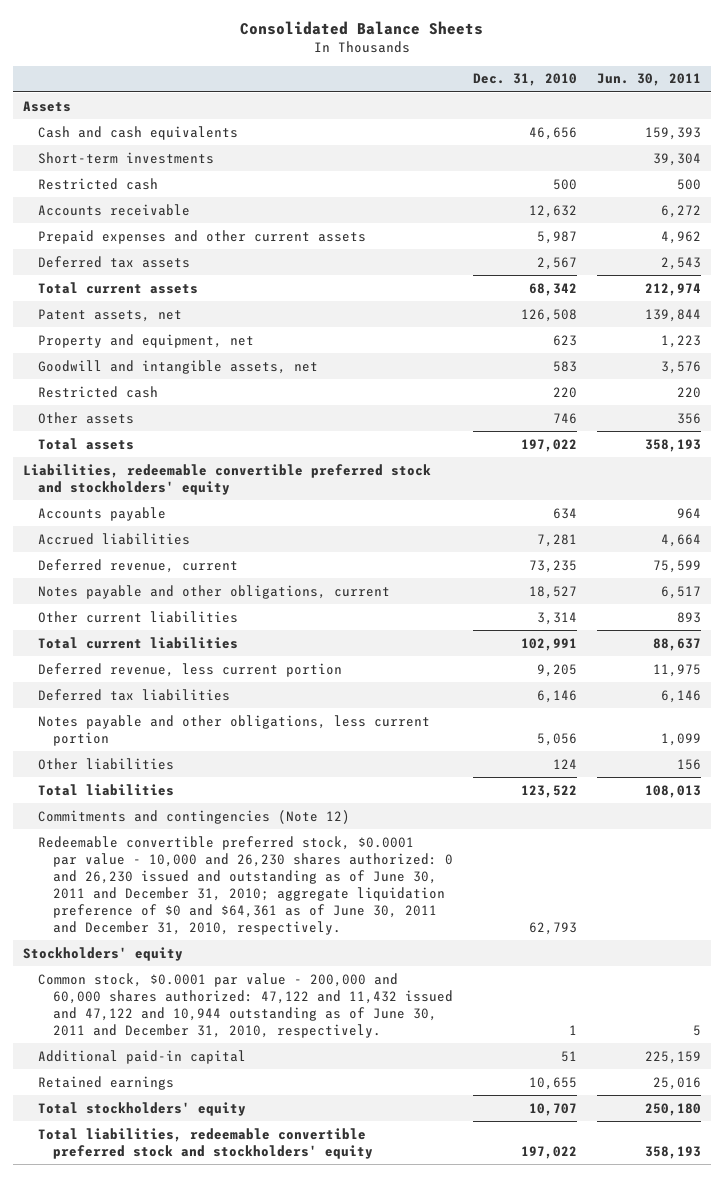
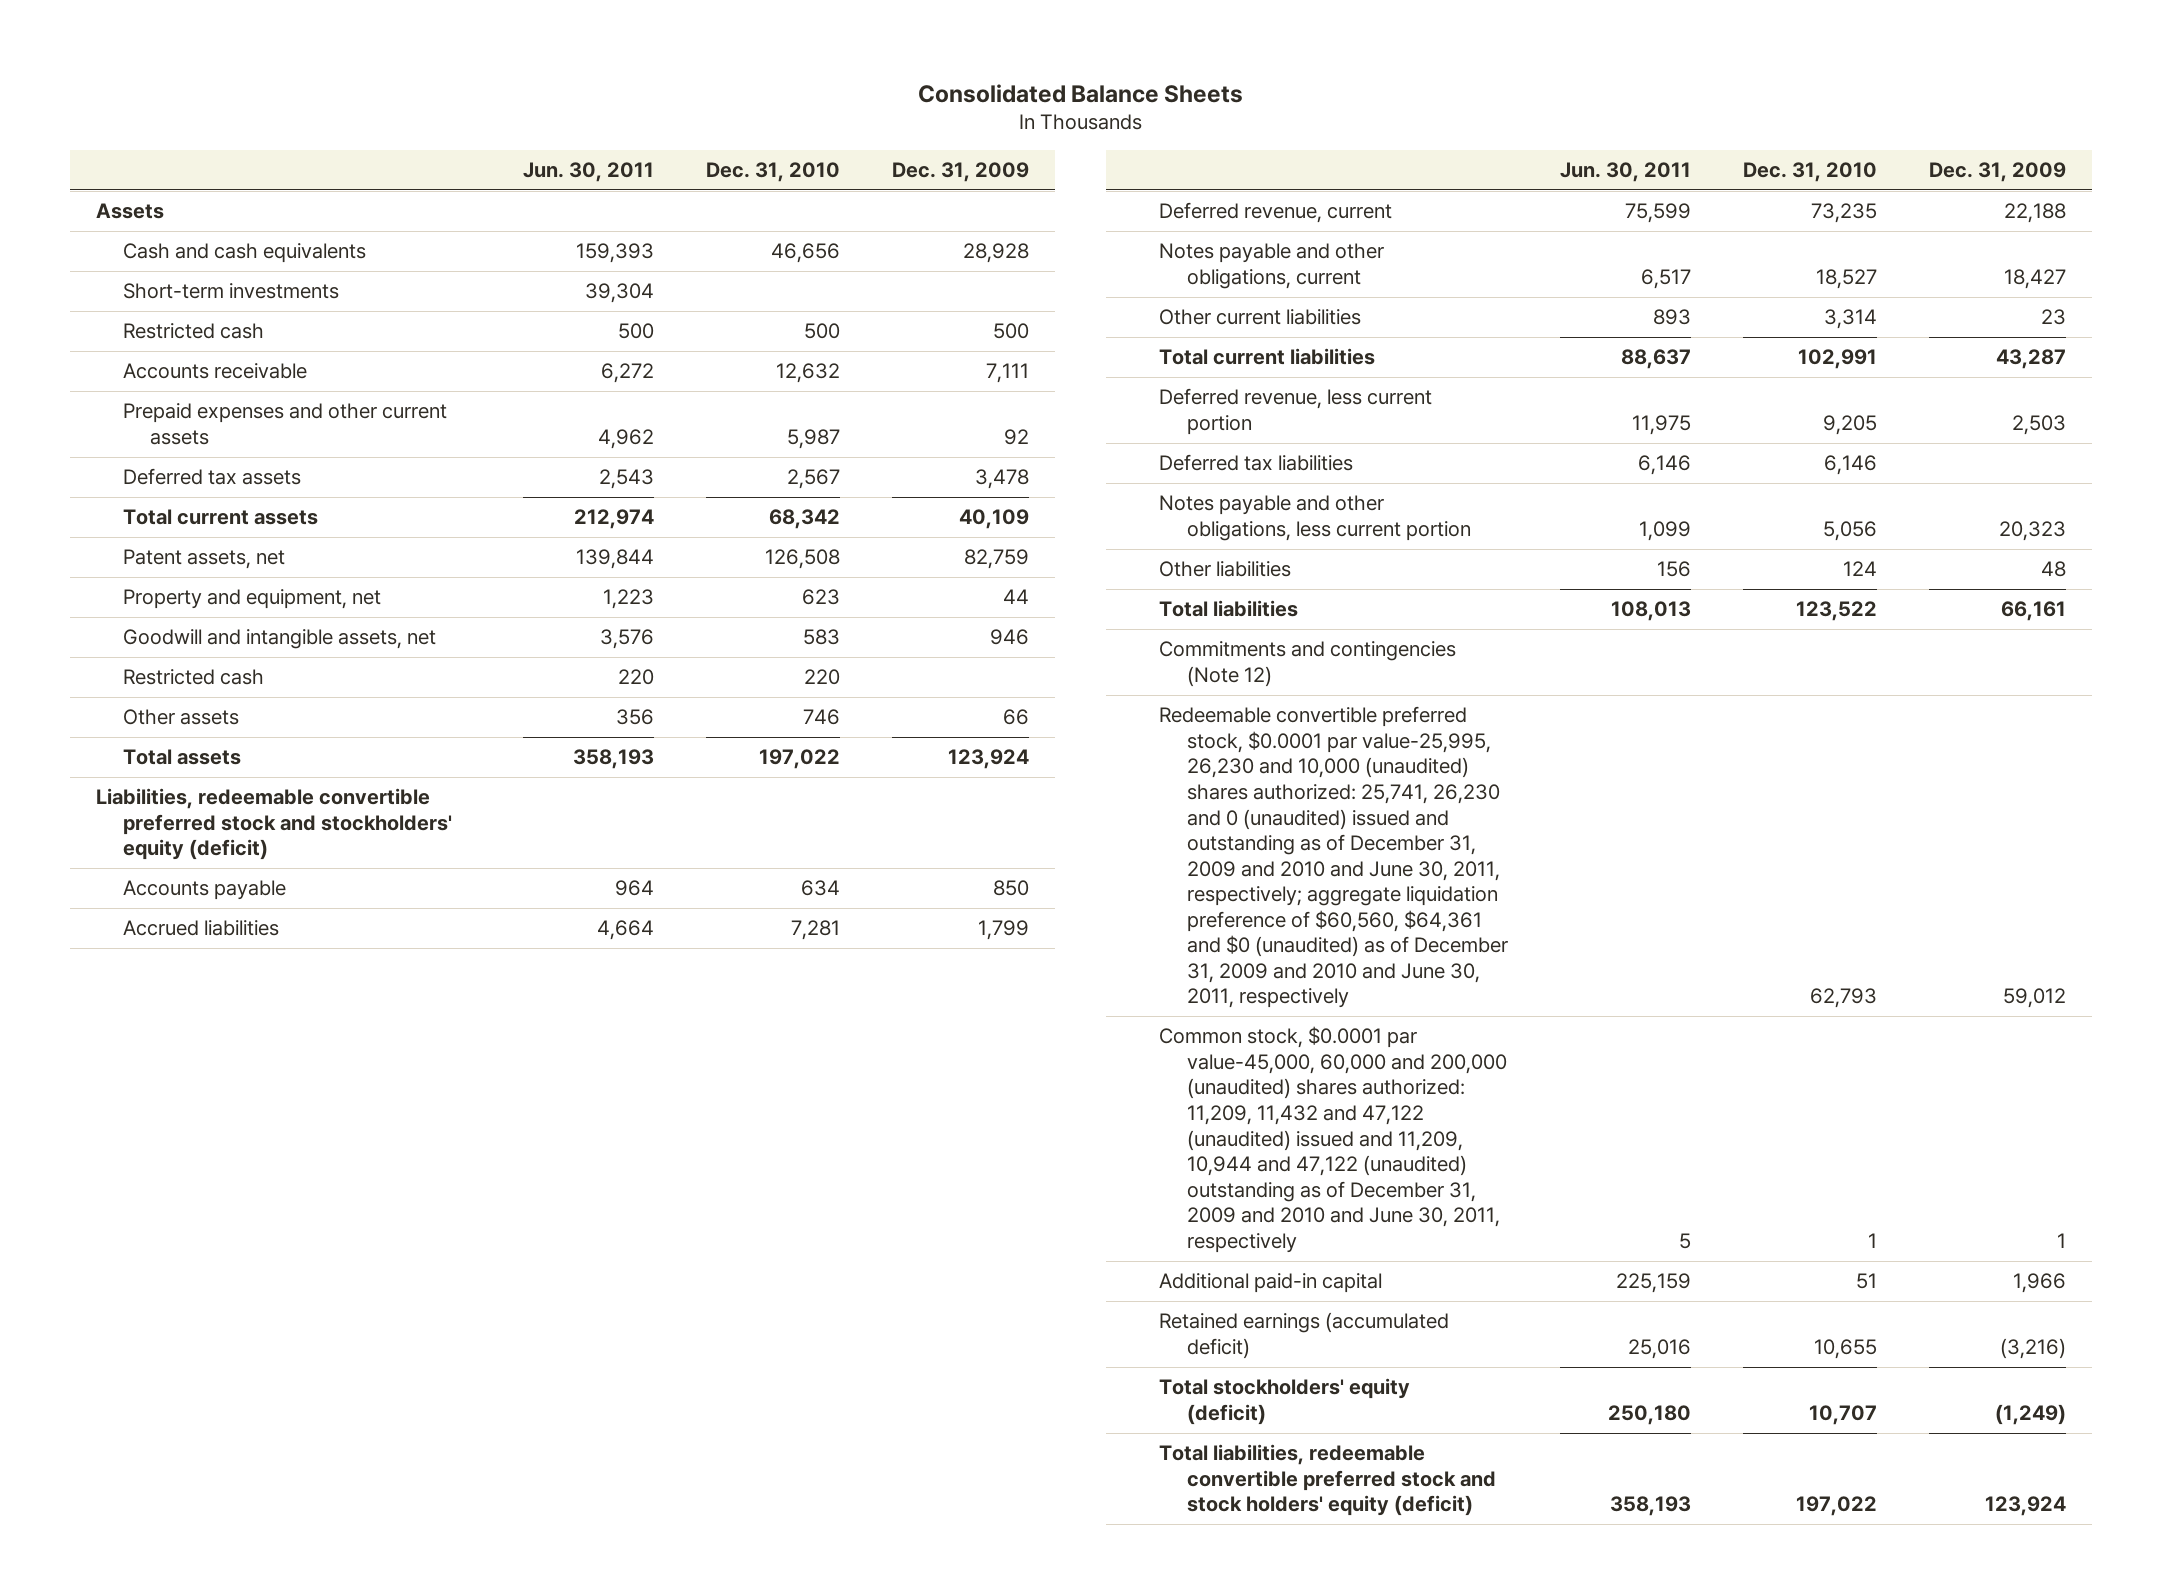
none -> [892,162,1030,183] Dec. 31, 2009
[23,463,432,495] Liabilities, redeemable convertible preferred stock and stockholders' equity -> [95,788,453,861] Liabilities, redeemable convertible preferred stock and stockholders' equity (deficit)
[23,946,184,961] Stockholders' equity -> none
[38,835,454,935] Redeemable convertible preferred stock, $0.0001 par value - 10,000 and 26,230 shares authorized: 0 and 26,230 issued and outstanding as of June 30, 2011 and December 31, 2010; aggregate liquidation preference of $0 and $64,361 as of June 30, 2011 and December 31, 2010, respectively. -> [1159,706,1508,1009] Redeemable convertible preferred stock, $0.0001 par value-25,995, 26,230 and 10,000 (unaudited) shares authorized: 25,741, 26,230 and 0 (unaudited) issued and outstanding as of December 31, 2009 and 2010 and June 30, 2011, respectively; aggregate liquidation preference of $60,560, $64,361 and $0 (unaudited) as of December 31, 2009 and 2010 and June 30, 2011, respectively
[38,972,454,1038] Common stock, $0.0001 par value - 200,000 and 60,000 shares authorized: 47,122 and 11,432 issued and 47,122 and 10,944 outstanding as of June 30, 2011 and December 31, 2010, respectively. -> [1159,1026,1507,1253] Common stock, $0.0001 par value-45,000, 60,000 and 200,000 (unaudited) shares authorized: 11,209, 11,432 and 47,122 (unaudited) issued and 11,209, 10,944 and 47,122 (unaudited) outstanding as of December 31, 2009 and 2010 and June 30, 2011, respectively
[38,1075,175,1090] Retained earnings -> [1159,1312,1450,1359] Retained earnings (accumulated deficit)
[38,1101,247,1116] Total stockholders' equity -> [1159,1378,1411,1425] Total stockholders' equity (deficit)
[38,1127,374,1159] Total liabilities, redeemable convertible preferred stock and stockholders' equity -> [1159,1444,1496,1517] Total liabilities, redeemable convertible preferred stock and stock holders' equity (deficit)

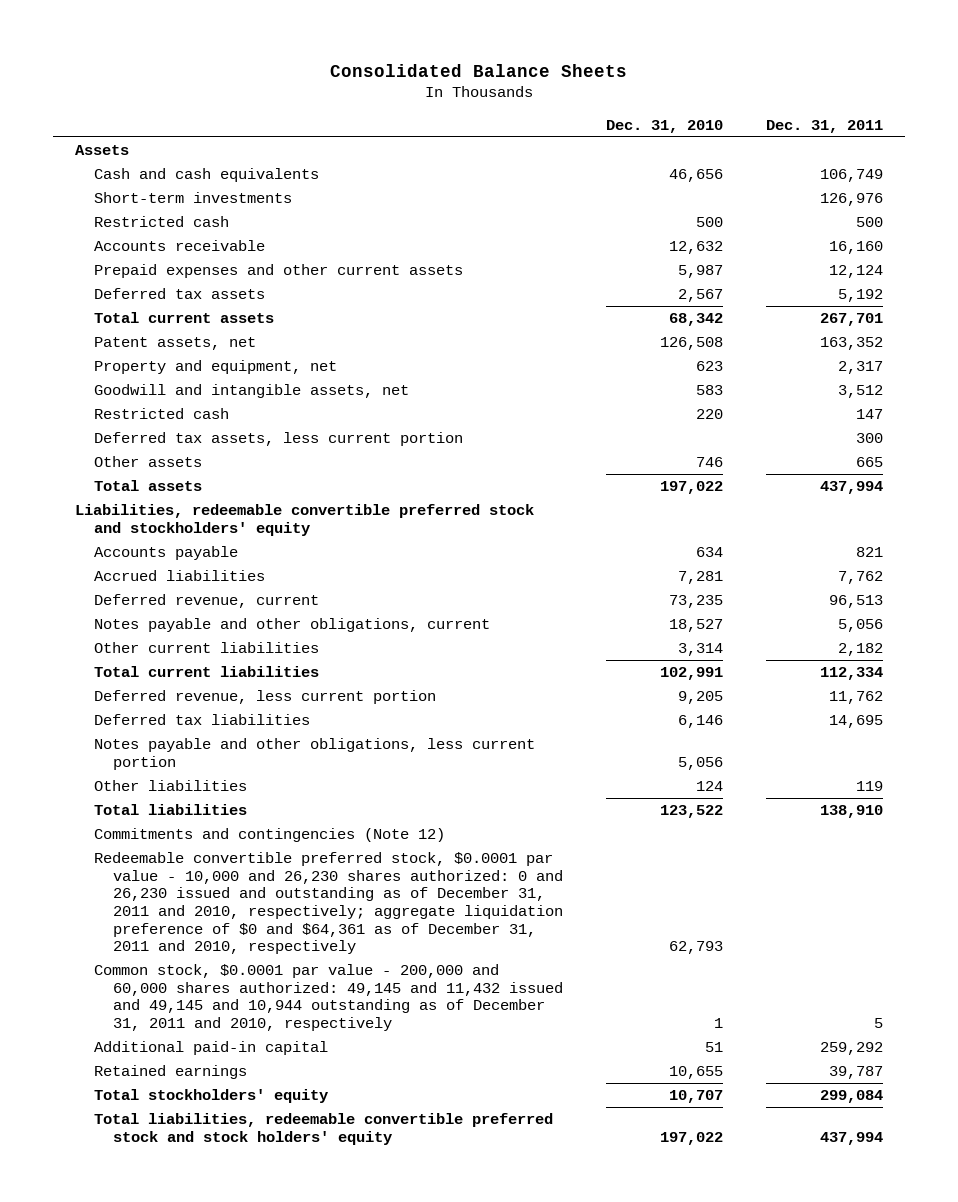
[523,162,655,183] Jun. 30, 2011 -> none
[892,162,1030,183] Dec. 31, 2009 -> none
none -> [766,119,884,133] Dec. 31, 2011
none -> [93,432,463,447] Deferred tax assets, less current portion
[95,788,453,861] Liabilities, redeemable convertible preferred stock and stockholders' equity (deficit) -> [74,504,534,536] Liabilities, redeemable convertible preferred stock and stockholders' equity
[1159,706,1508,1009] Redeemable convertible preferred stock, $0.0001 par value-25,995, 26,230 and 10,000 (unaudited) shares authorized: 25,741, 26,230 and 0 (unaudited) issued and outstanding as of December 31, 2009 and 2010 and June 30, 2011, respectively; aggregate liquidation preference of $60,560, $64,361 and $0 (unaudited) as of December 31, 2009 and 2010 and June 30, 2011, respectively -> [93,852,563,955] Redeemable convertible preferred stock, $0.0001 par value - 10,000 and 26,230 shares authorized: 0 and 26,230 issued and outstanding as of December 31, 2011 and 2010, respectively; aggregate liquidation preference of $0 and $64,361 as of December 31, 2011 and 2010, respectively
[1159,1026,1507,1253] Common stock, $0.0001 par value-45,000, 60,000 and 200,000 (unaudited) shares authorized: 11,209, 11,432 and 47,122 (unaudited) issued and 11,209, 10,944 and 47,122 (unaudited) outstanding as of December 31, 2009 and 2010 and June 30, 2011, respectively -> [93,964,563,1031] Common stock, $0.0001 par value - 200,000 and 60,000 shares authorized: 49,145 and 11,432 issued and 49,145 and 10,944 outstanding as of December 31, 2011 and 2010, respectively
[1159,1312,1450,1359] Retained earnings (accumulated deficit) -> [93,1065,247,1080] Retained earnings
[1159,1378,1411,1425] Total stockholders' equity (deficit) -> [93,1089,328,1104] Total stockholders' equity
[1159,1444,1496,1517] Total liabilities, redeemable convertible preferred stock and stock holders' equity (deficit) -> [93,1113,553,1145] Total liabilities, redeemable convertible preferred stock and stock holders' equity

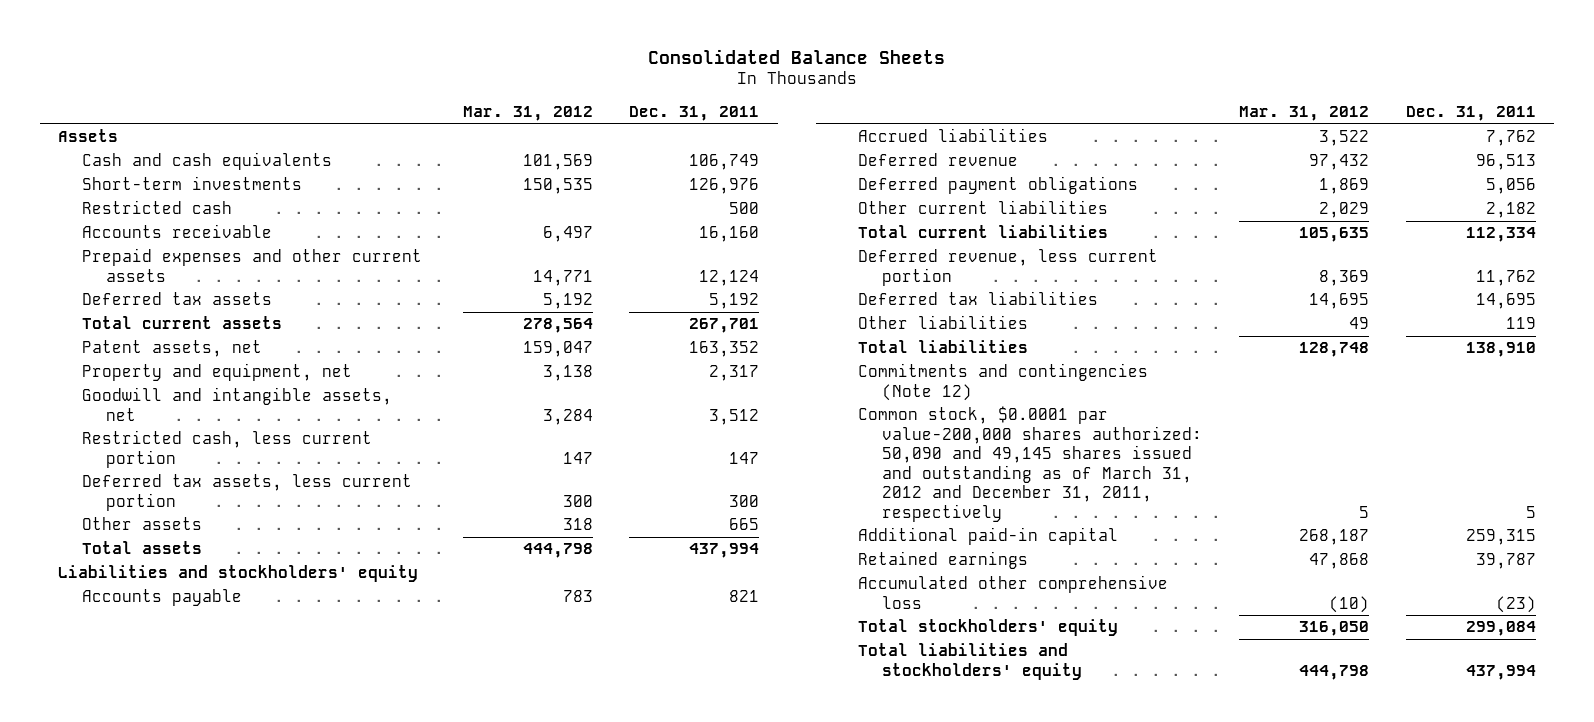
[606,119,724,133] Dec. 31, 2010 -> none
none -> [462,106,593,122] Mar. 31, 2012
[93,408,229,420] Restricted cash -> [81,430,372,468] Restricted cash, less current portion
[74,504,534,536] Liabilities, redeemable convertible preferred stock and stockholders' equity -> [58,565,419,583] Liabilities and stockholders' equity
[93,594,319,609] Deferred revenue, current -> [858,153,1019,167] Deferred revenue
[93,618,490,633] Notes payable and other obligations, current -> [858,176,1139,195] Deferred payment obligations
[93,738,535,770] Notes payable and other obligations, less current portion -> none
[93,852,563,955] Redeemable convertible preferred stock, $0.0001 par value - 10,000 and 26,230 shares authorized: 0 and 26,230 issued and outstanding as of December 31, 2011 and 2010, respectively; aggregate liquidation preference of $0 and $64,361 as of December 31, 2011 and 2010, respectively -> none
[93,964,563,1031] Common stock, $0.0001 par value - 200,000 and 60,000 shares authorized: 49,145 and 11,432 issued and 49,145 and 10,944 outstanding as of December 31, 2011 and 2010, respectively -> [858,406,1203,522] Common stock, $0.0001 par value-200,000 shares authorized: 50,090 and 49,145 shares issued and outstanding as of March 31, 2012 and December 31, 2011, respectively
[820,1042,884,1056] 259,292 -> [1465,529,1536,546] 259,315
none -> [858,575,1169,609] Accumulated other comprehensive loss
[93,1113,553,1145] Total liabilities, redeemable convertible preferred stock and stock holders' equity -> [858,643,1083,680] Total liabilities and stockholders' equity

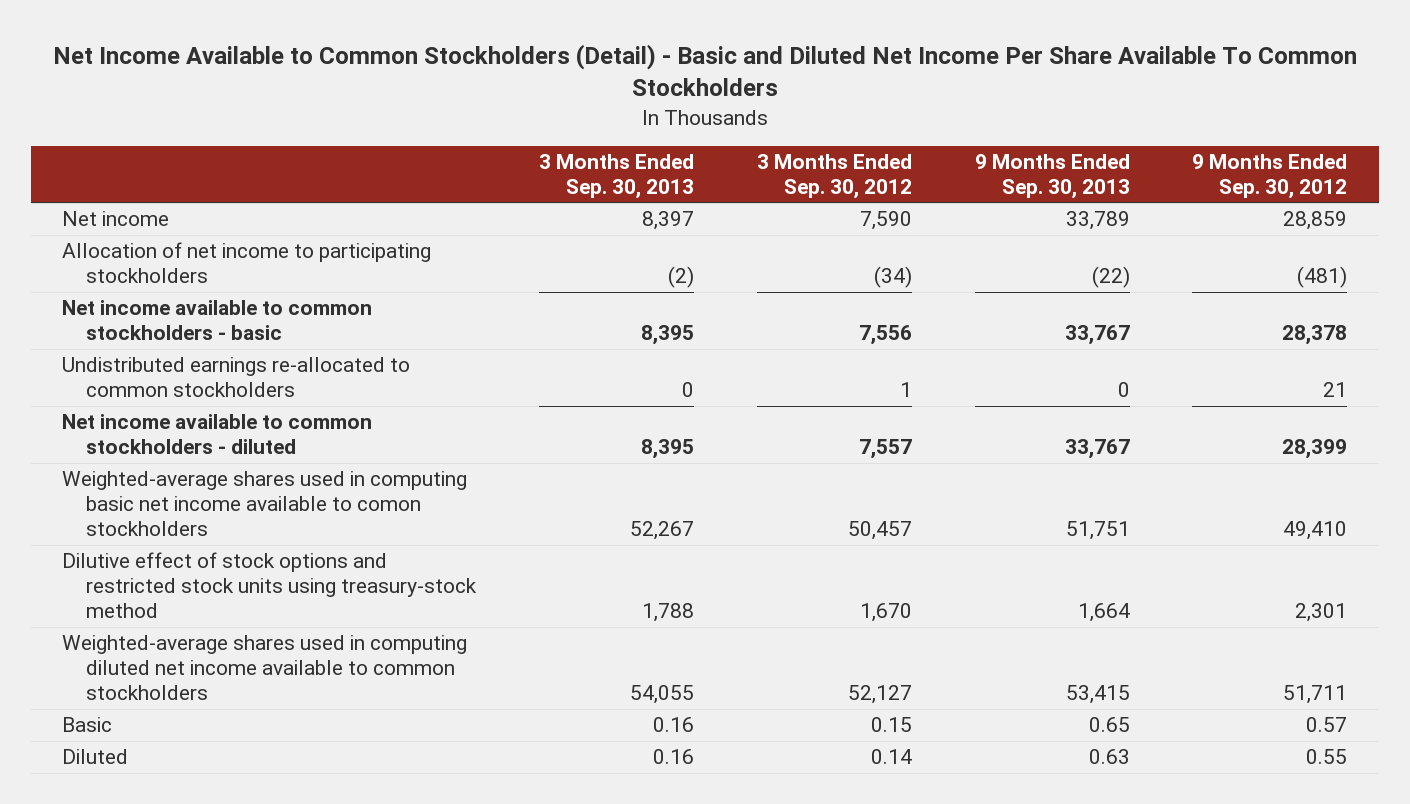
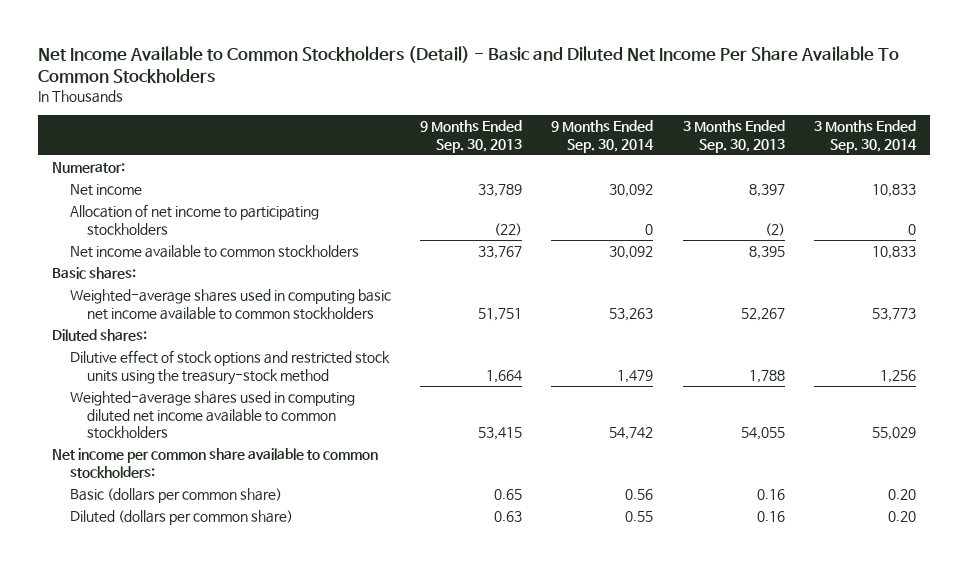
[756,154,912,200] 3 Months Ended Sep. 30, 2012 -> none
[1192,154,1348,200] 9 Months Ended Sep. 30, 2012 -> none
none -> [551,120,655,153] 9 Months Ended Sep. 30, 2014
none -> [813,120,917,153] 3 Months Ended Sep. 30, 2014
none -> [52,162,126,174] Numerator:
[62,357,411,398] Undistributed earnings re-allocated to common stockholders -> none
[62,414,373,455] Net income available to common stockholders - diluted -> none
[62,300,373,341] Net income available to common stockholders - basic -> [69,245,359,259] Net income available to common stockholders
none -> [52,267,137,280] Basic shares:
[62,471,468,537] Weighted-average shares used in computing basic net income available to comon stockholders -> [69,289,391,320] Weighted-average shares used in computing basic net income available to common stockholders
none -> [52,329,148,342] Diluted shares:
[62,552,477,619] Dilutive effect of stock options and restricted stock units using treasury-stock method -> [69,350,390,385] Dilutive effect of stock options and restricted stock units using the treasury-stock method
none -> [52,448,379,478] Net income per common share available to common stockholders:
[62,717,113,733] Basic -> [69,488,282,504] Basic (dollars per common share)
[62,749,129,765] Diluted -> [69,510,293,526] Diluted (dollars per common share)

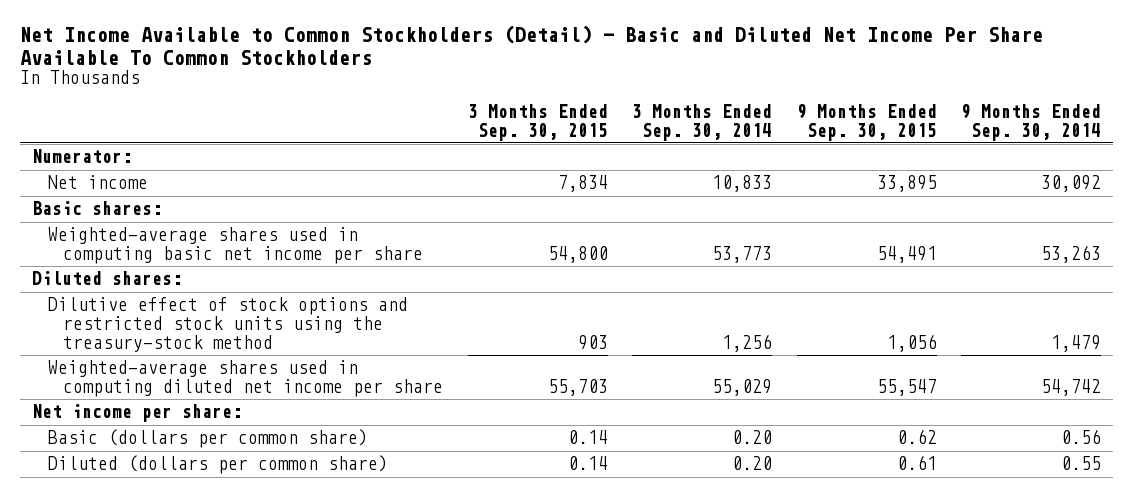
[419,120,522,153] 9 Months Ended Sep. 30, 2013 -> none
[682,120,785,153] 3 Months Ended Sep. 30, 2013 -> none
none -> [467,103,608,141] 3 Months Ended Sep. 30, 2015
none -> [796,103,937,141] 9 Months Ended Sep. 30, 2015
[69,204,319,236] Allocation of net income to participating stockholders -> none
[69,245,359,259] Net income available to common stockholders -> none
[69,289,391,320] Weighted-average shares used in computing basic net income available to common stockholders -> [47,227,424,265] Weighted-average shares used in computing basic net income per share
[69,391,355,440] Weighted-average shares used in computing diluted net income available to common stockholders -> [47,360,444,398] Weighted-average shares used in computing diluted net income per share
[52,448,379,478] Net income per common share available to common stockholders: -> [32,404,243,423] Net income per share:

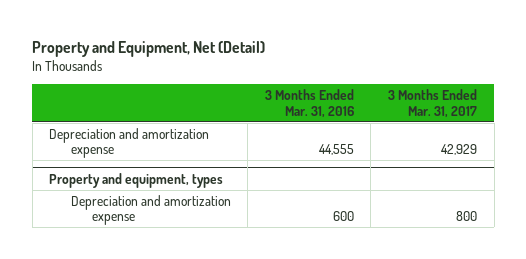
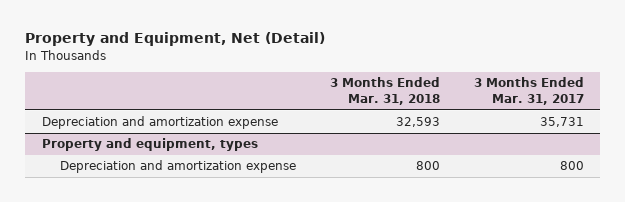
[264,89,354,118] 3 Months Ended Mar. 31, 2016 -> none
none -> [329,77,440,106] 3 Months Ended Mar. 31, 2018
[441,144,478,156] 42,929 -> [539,117,584,128] 35,731

